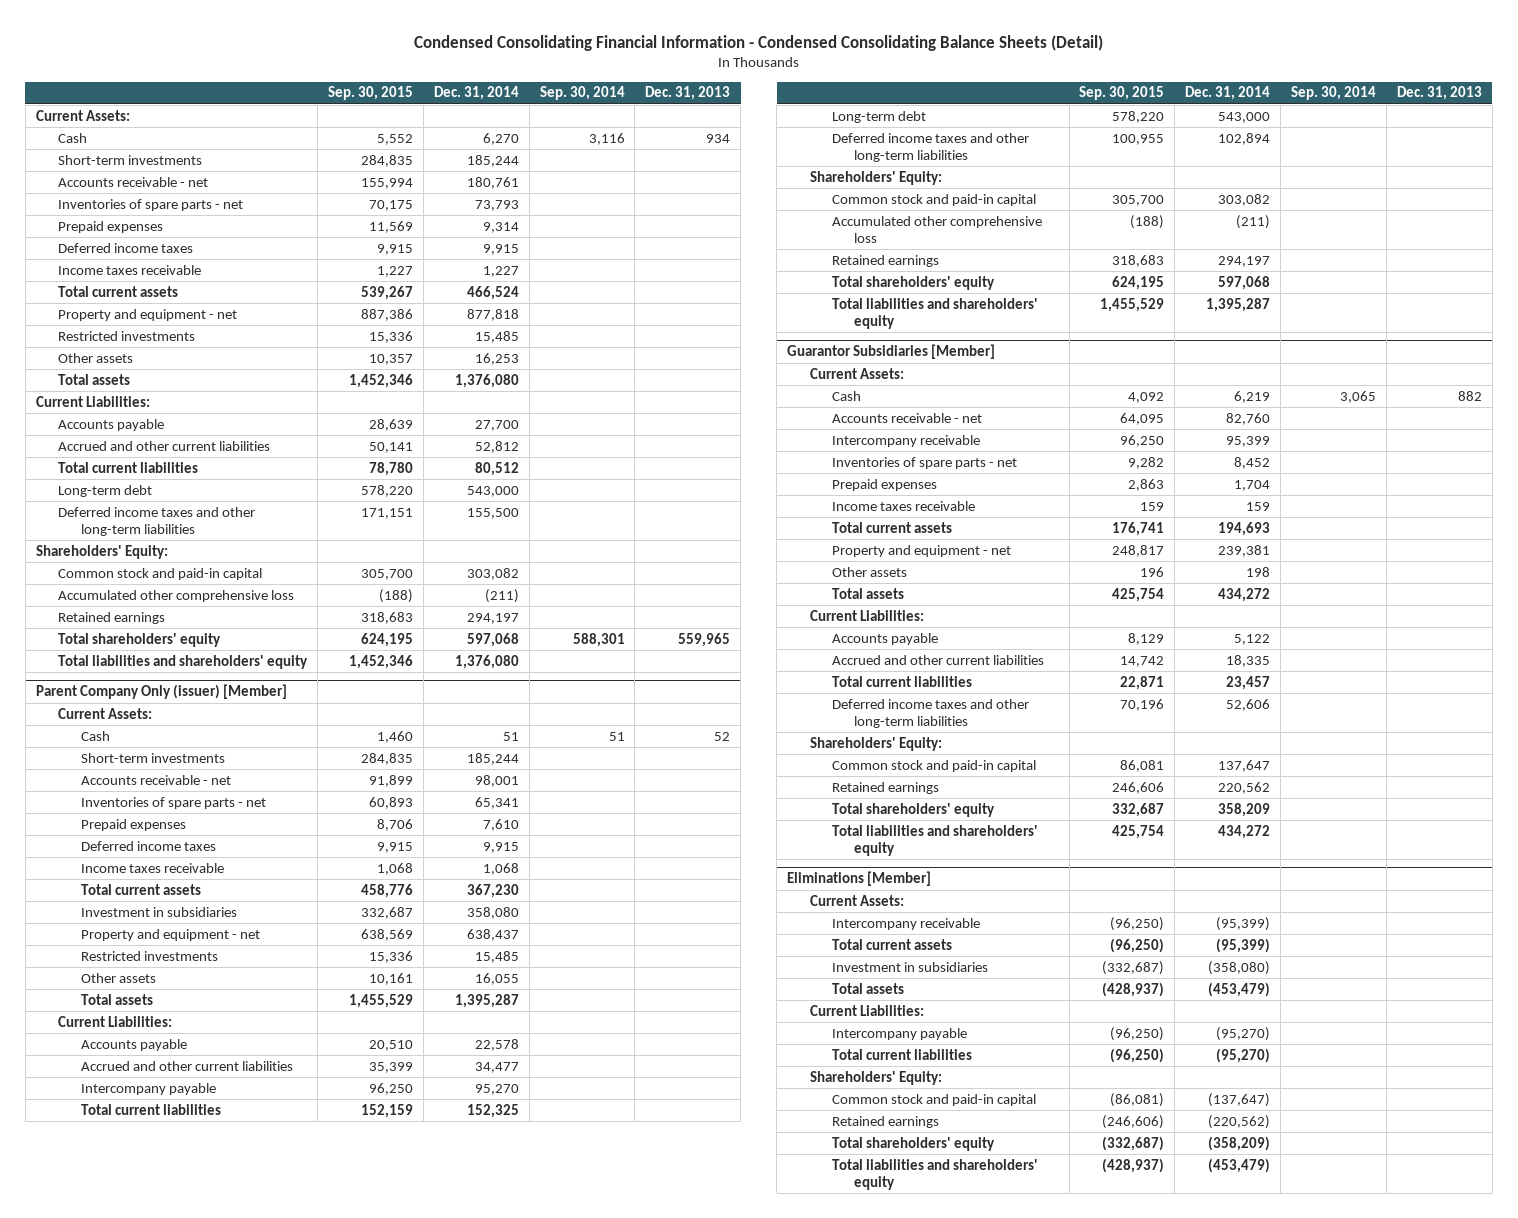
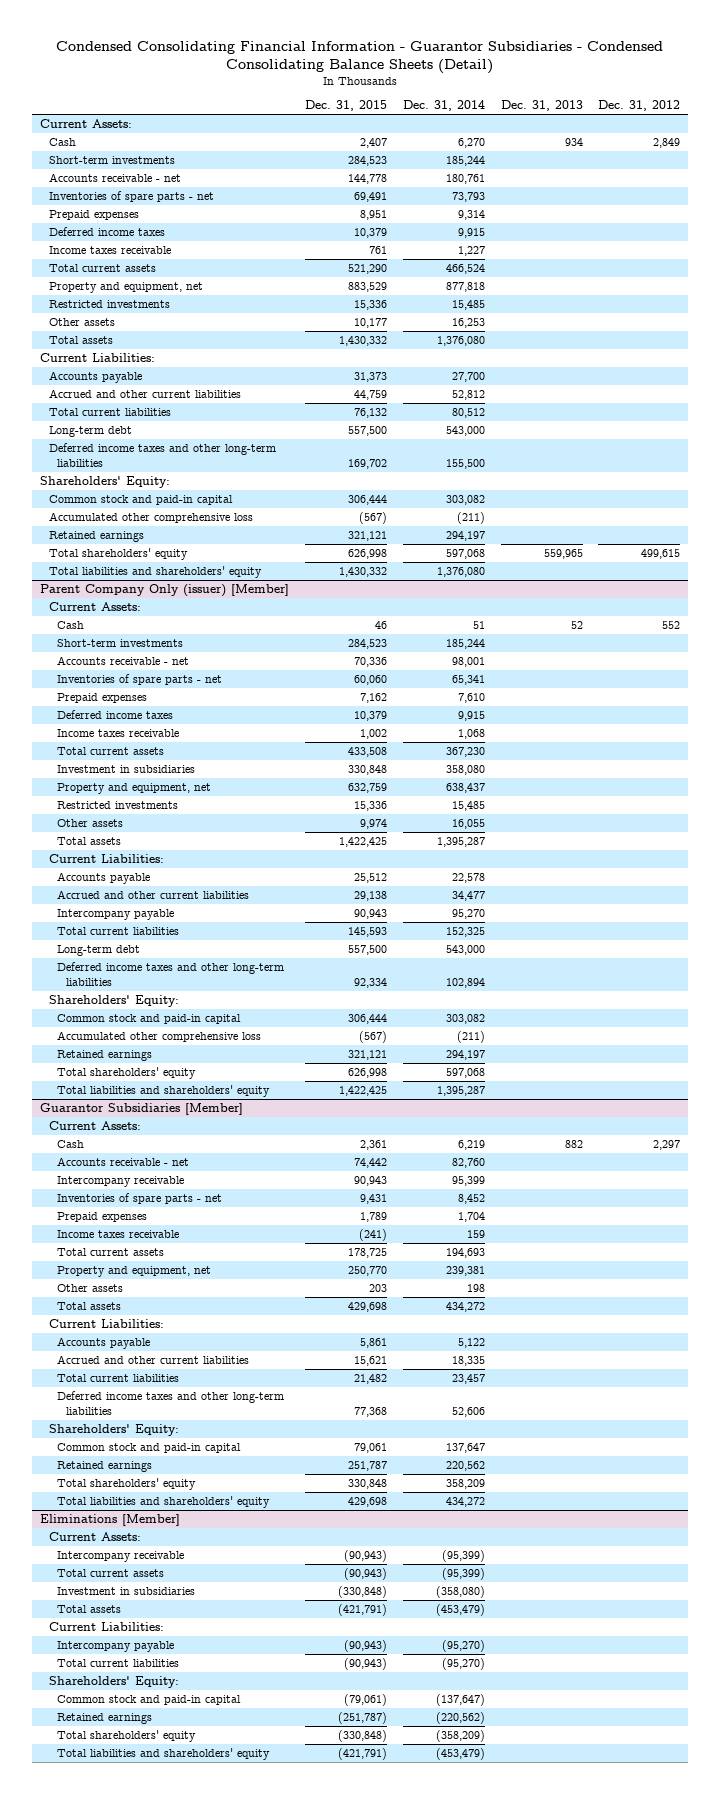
[413,34,1103,51] Condensed Consolidating Financial Information - Condensed Consolidating Balance Sheets (Detail) -> [56,40,664,74] Condensed Consolidating Financial Information - Guarantor Subsidiaries - Condensed Consolidating Balance Sheets (Detail)
[327,86,413,101] Sep. 30, 2015 -> none
[539,86,625,101] Sep. 30, 2014 -> none
none -> [305,100,388,112] Dec. 31, 2015
none -> [598,100,681,112] Dec. 31, 2012
[58,308,238,321] Property and equipment - net -> [48,282,203,294] Property and equipment, net
[80,928,260,941] Property and equipment - net -> [57,783,212,795] Property and equipment, net
[832,544,1012,557] Property and equipment - net -> [57,1266,212,1278] Property and equipment, net

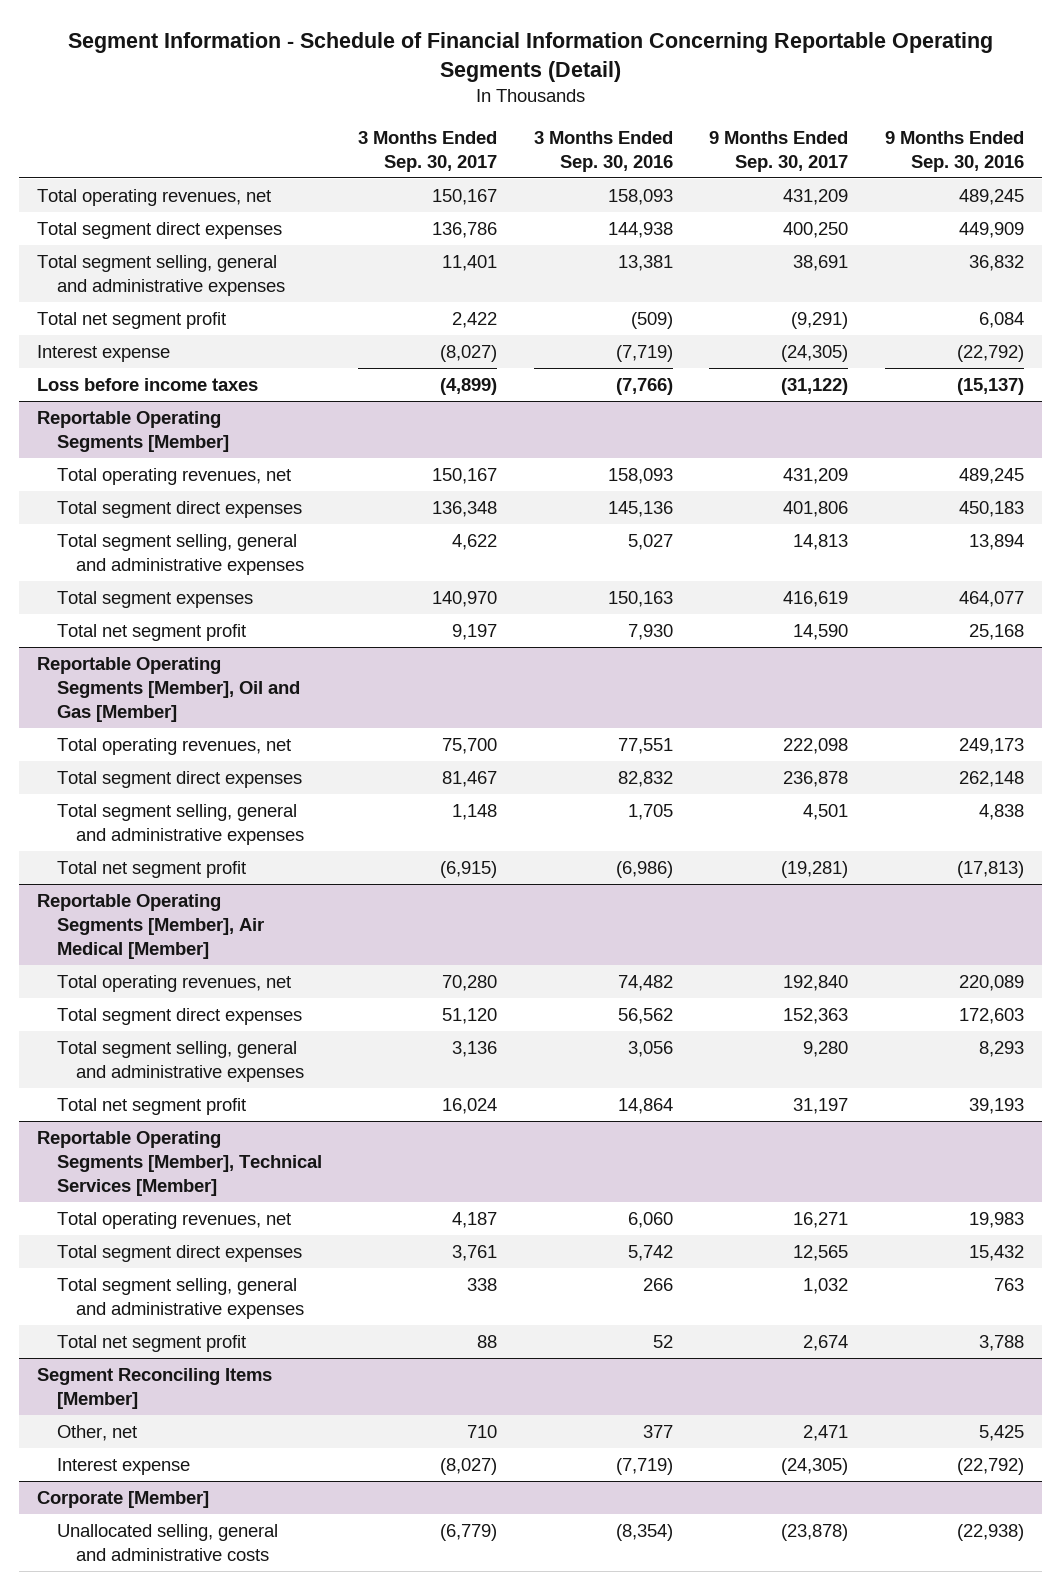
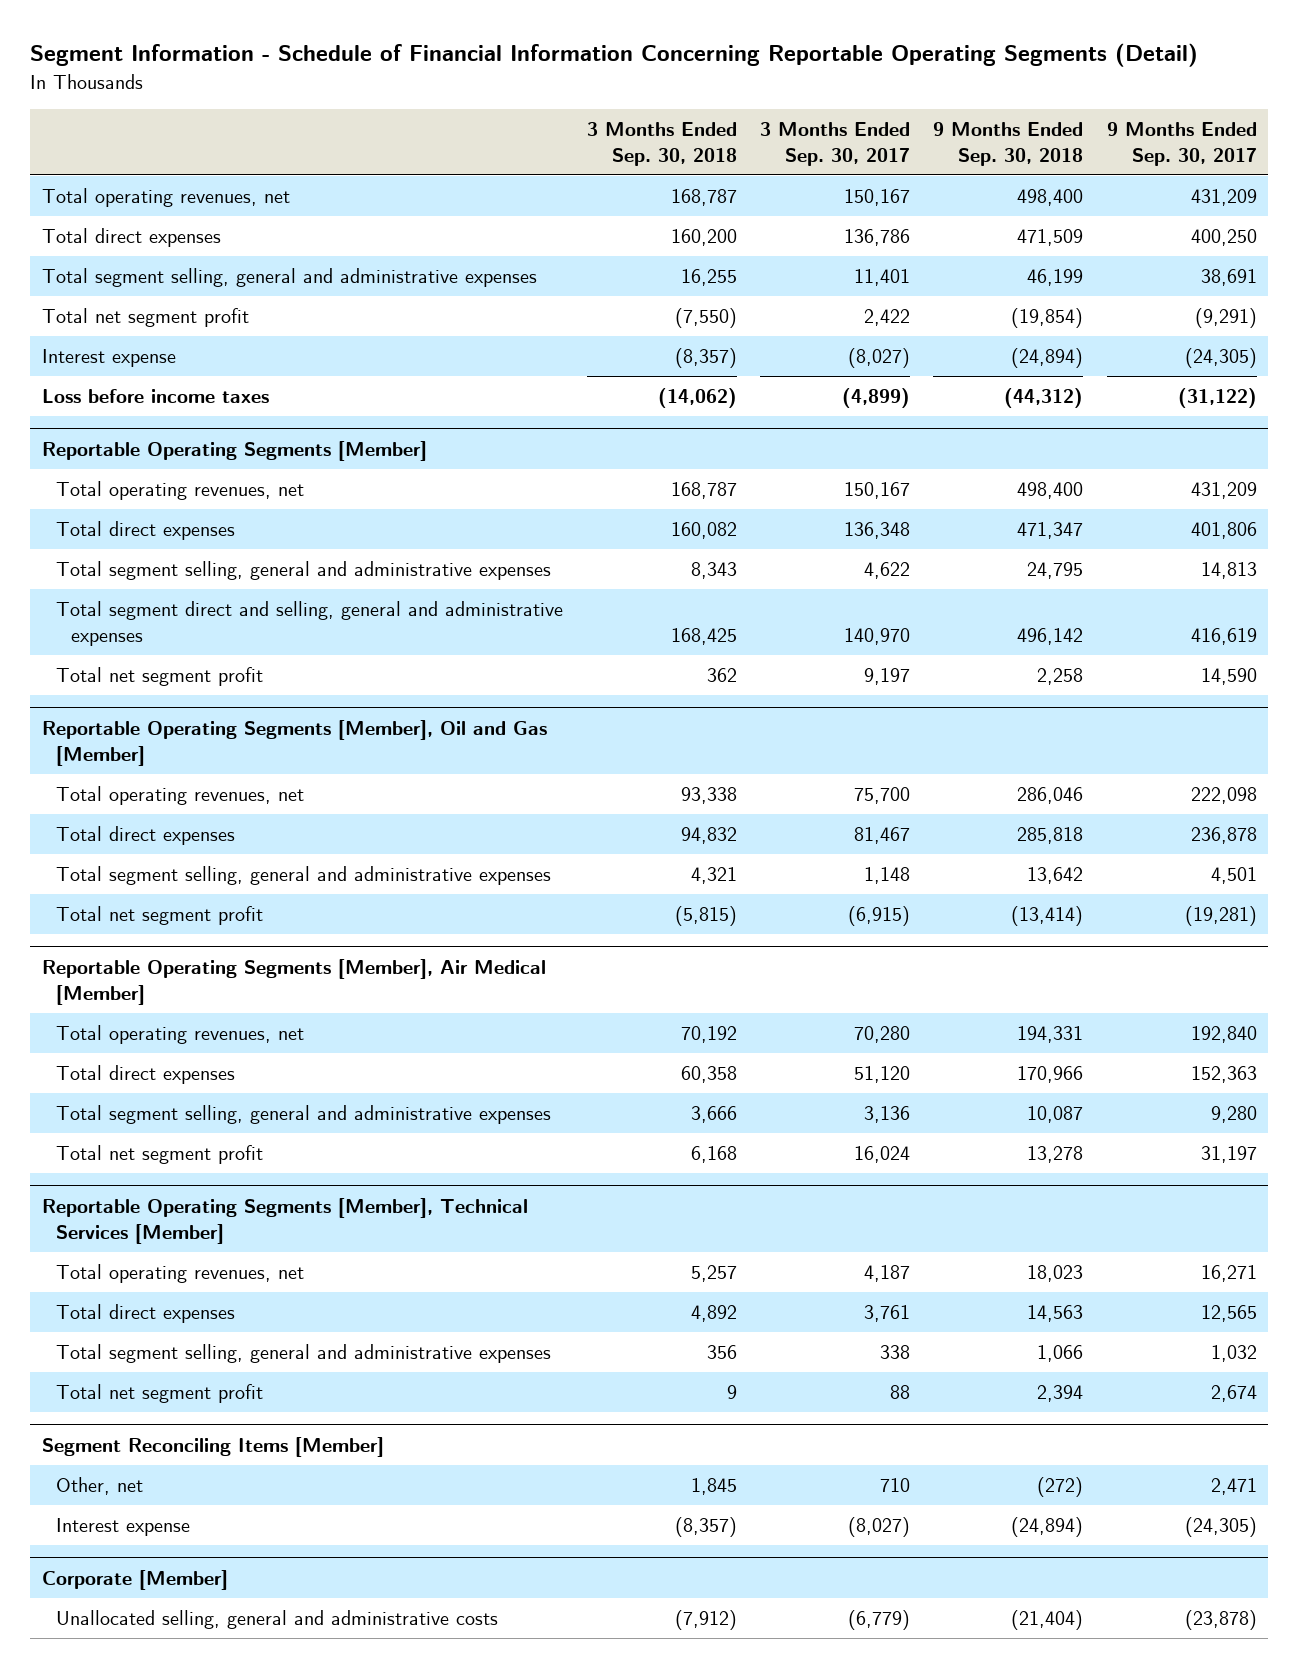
[533,130,673,172] 3 Months Ended Sep. 30, 2016 -> none
[885,130,1025,172] 9 Months Ended Sep. 30, 2016 -> none
none -> [586,121,737,166] 3 Months Ended Sep. 30, 2018
none -> [933,121,1084,166] 9 Months Ended Sep. 30, 2018
[37,222,283,240] Total segment direct expenses -> [41,228,221,248] Total direct expenses
[56,501,302,519] Total segment direct expenses -> [56,521,236,541] Total direct expenses
[56,591,253,609] Total segment expenses -> [56,601,564,646] Total segment direct and selling, general and administrative expenses
[56,771,302,789] Total segment direct expenses -> [56,826,236,846] Total direct expenses
[56,1008,302,1026] Total segment direct expenses -> [56,1065,236,1085] Total direct expenses
[56,1245,302,1263] Total segment direct expenses -> [56,1304,236,1324] Total direct expenses

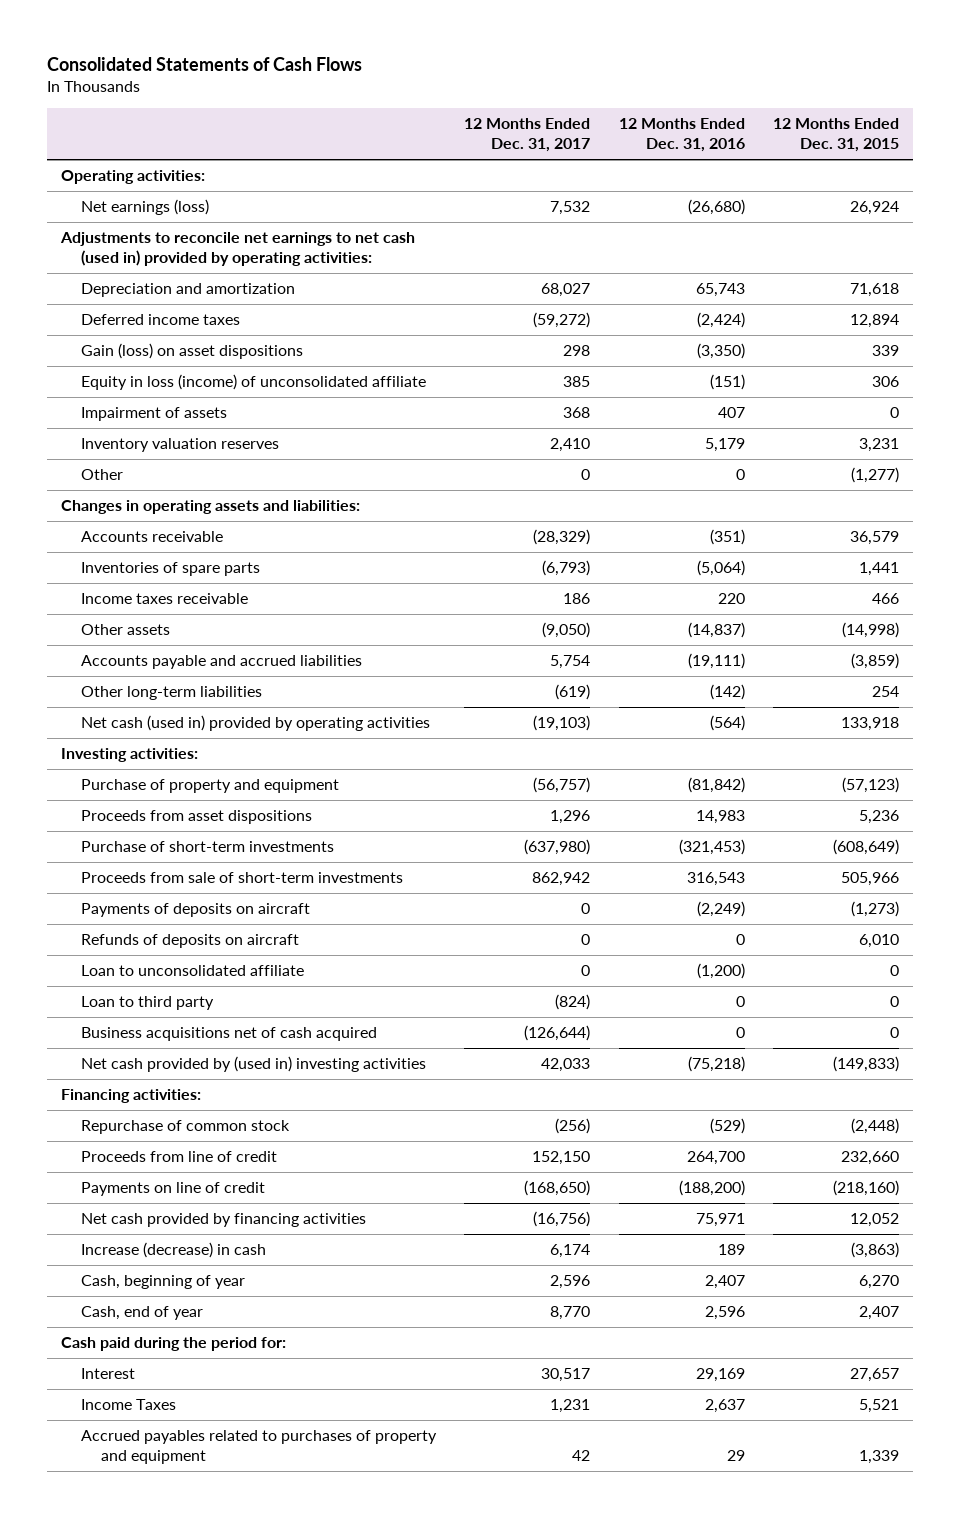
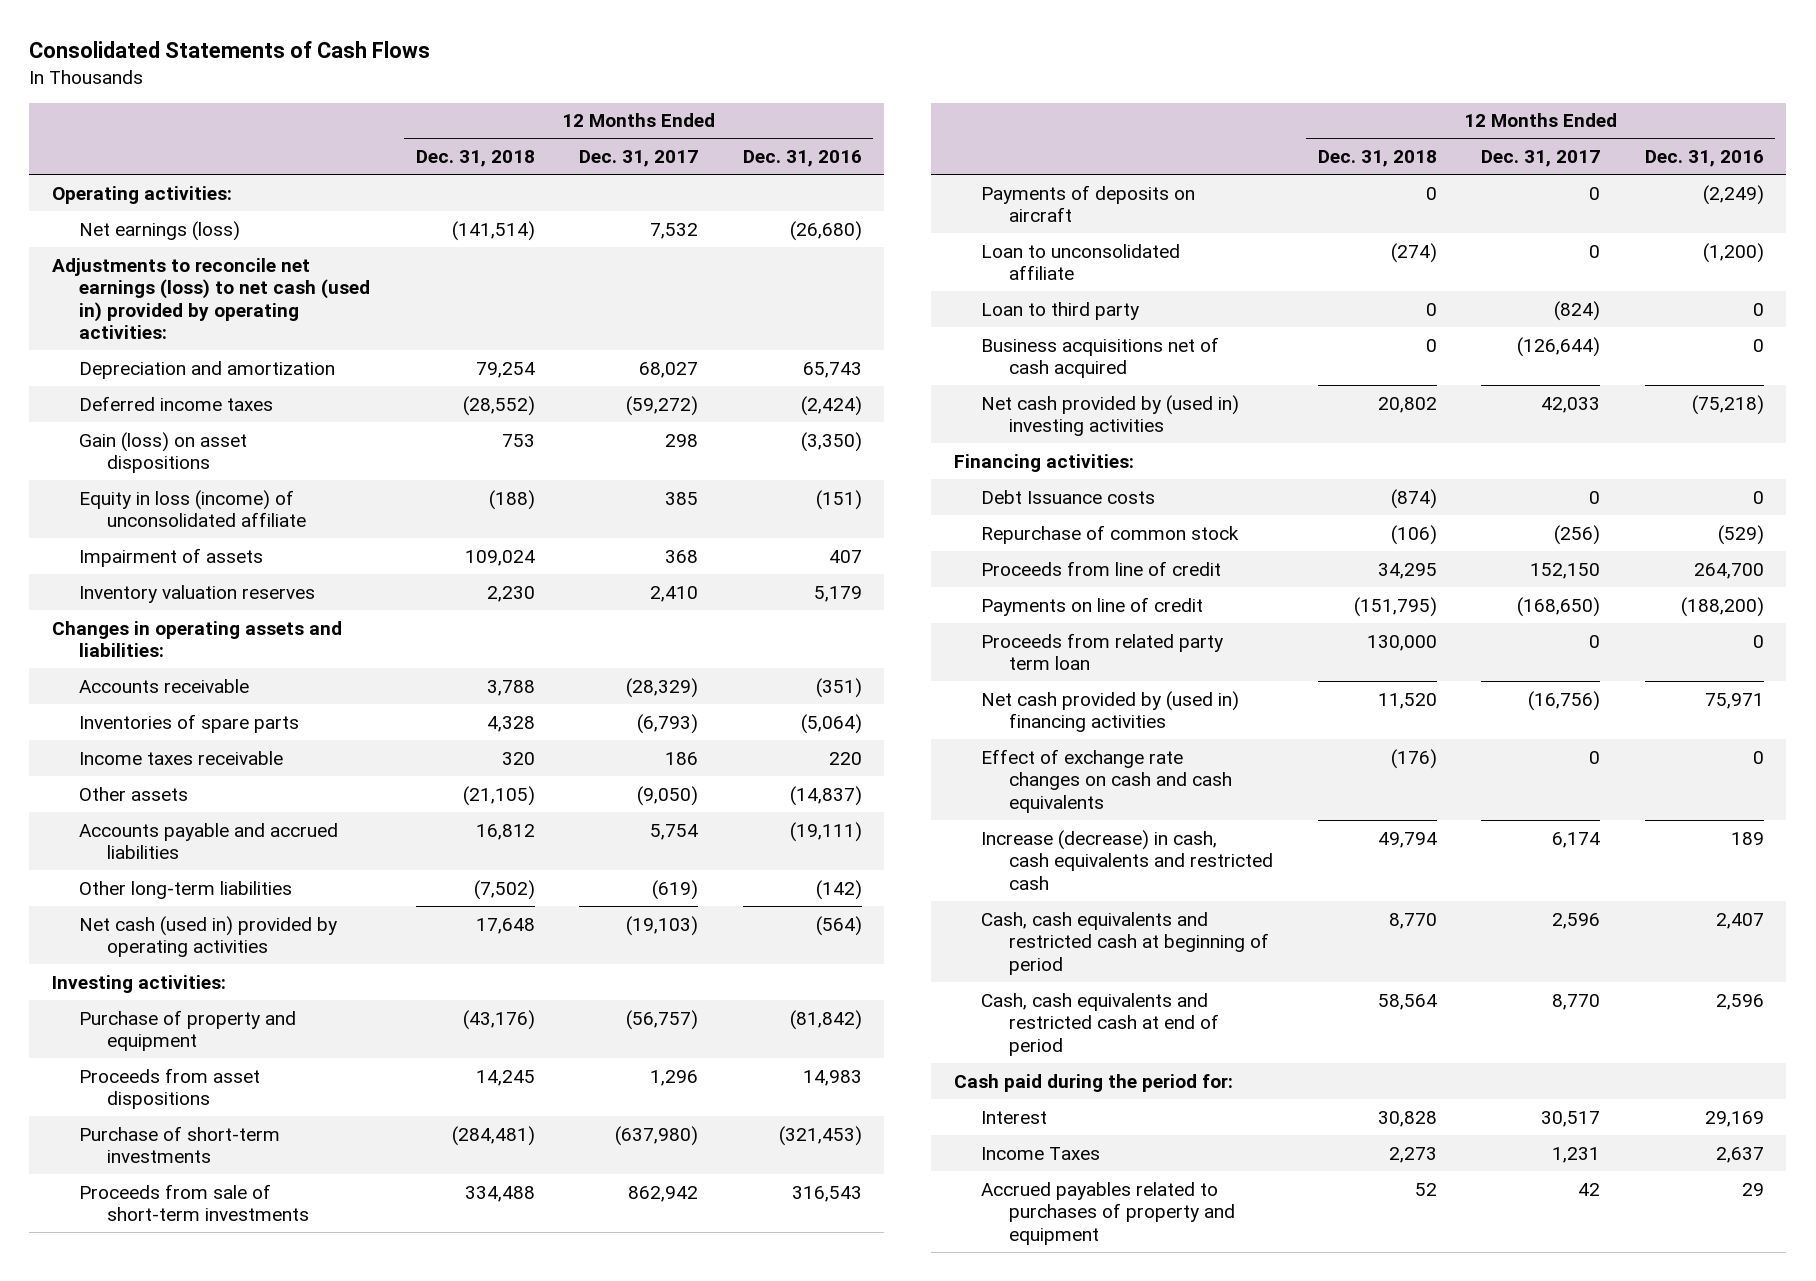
[772,118,899,153] 12 Months Ended Dec. 31, 2015 -> none
none -> [415,150,535,168] Dec. 31, 2018
[59,232,415,267] Adjustments to reconcile net earnings to net cash (used in) provided by operating activities: -> [51,257,371,340] Adjustments to reconcile net earnings (loss) to net cash (used in) provided by operating activities:
[81,469,124,481] Other -> none
[81,934,300,949] Refunds of deposits on aircraft -> none
none -> [981,489,1156,504] Debt Issuance costs
none -> [981,632,1224,671] Proceeds from related party term loan
[81,1213,367,1228] Net cash provided by financing activities -> [981,690,1240,733] Net cash provided by (used in) financing activities
none -> [981,748,1232,813] Effect of exchange rate changes on cash and cash equivalents
[81,1242,267,1259] Increase (decrease) in cash -> [981,829,1273,890] Increase (decrease) in cash, cash equivalents and restricted cash
[81,1275,246,1290] Cash, beginning of year -> [981,911,1269,975] Cash, cash equivalents and restricted cash at beginning of period
[81,1306,204,1321] Cash, end of year -> [981,992,1219,1056] Cash, cash equivalents and restricted cash at end of period

